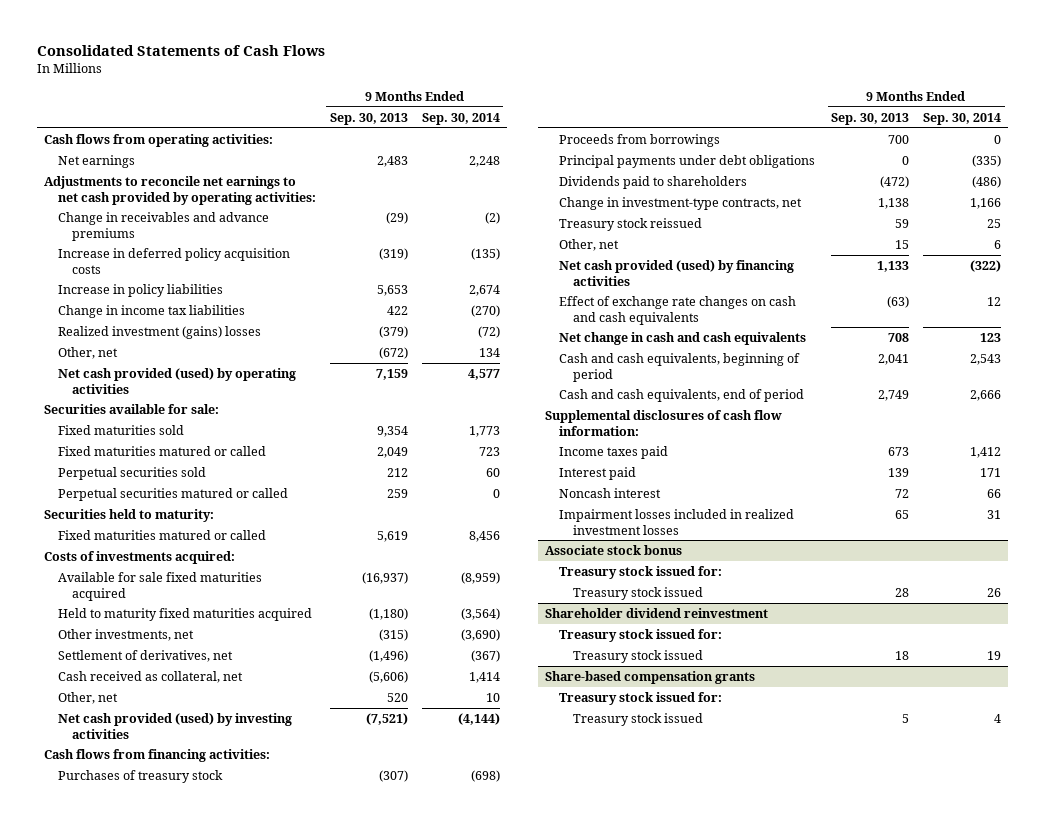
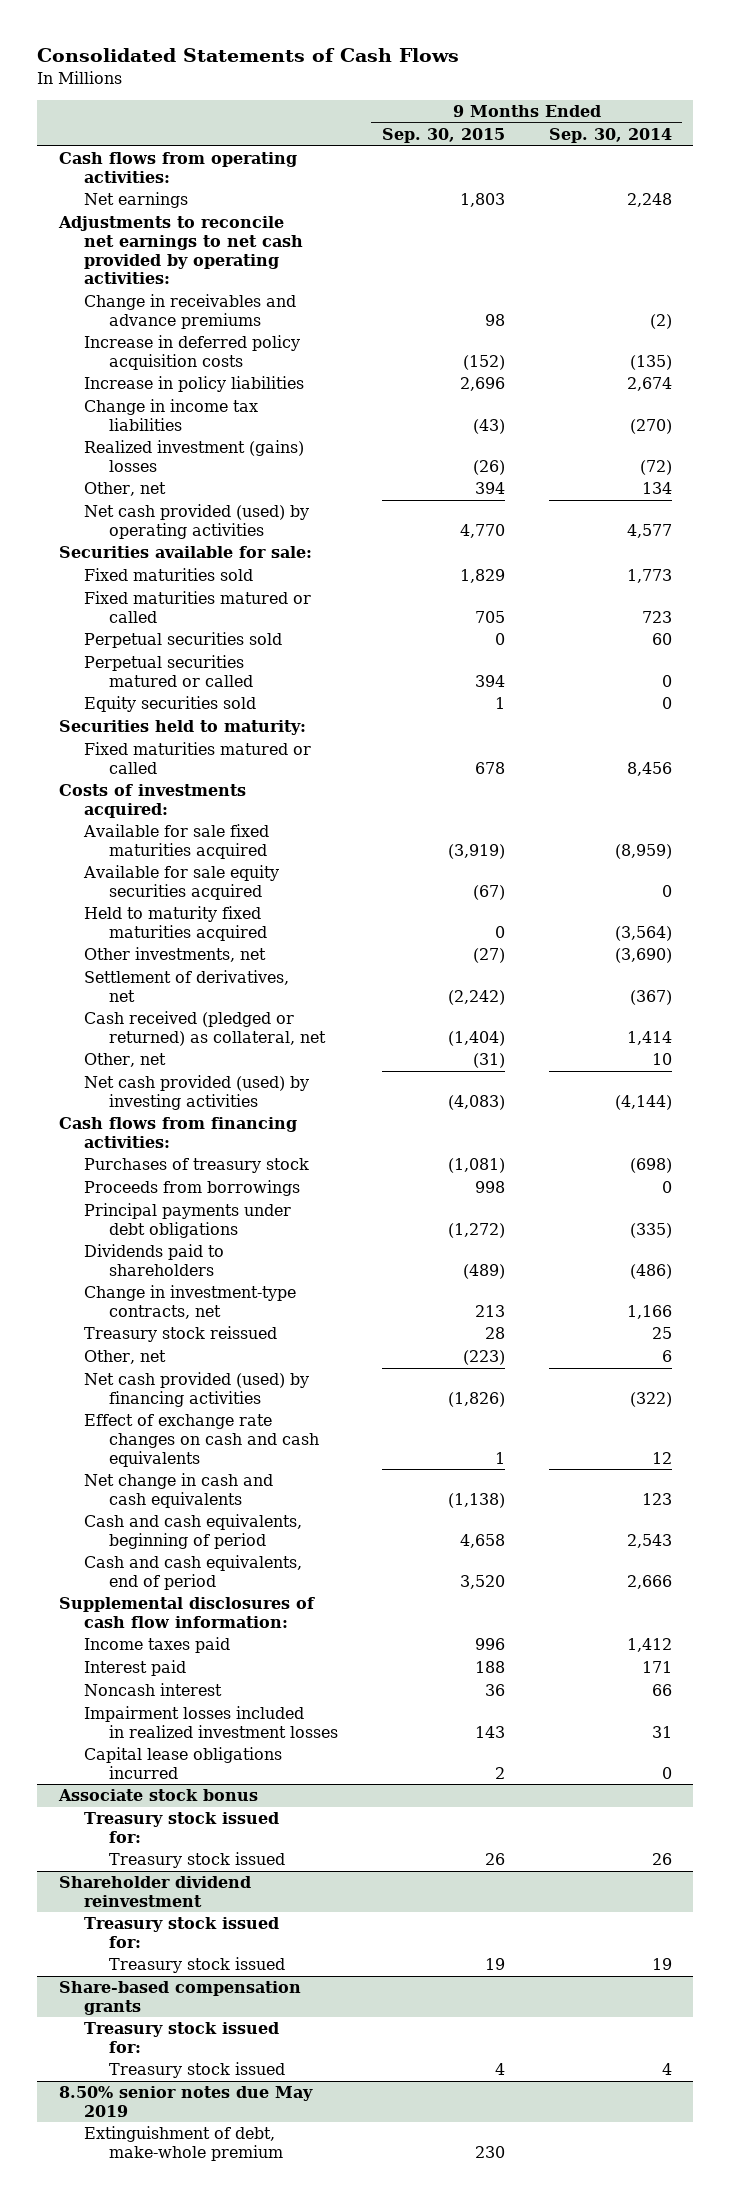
[329,112,408,125] Sep. 30, 2013 -> none
none -> [381,128,505,144] Sep. 30, 2015
none -> [84,696,257,713] Equity securities sold
none -> [83,865,280,900] Available for sale equity securities acquired
[57,670,243,683] Cash received as collateral, net -> [84,1011,326,1046] Cash received (pledged or returned) as collateral, net
none -> [84,1747,283,1779] Capital lease obligations incurred
none -> [59,2086,314,2117] 8.50% senior notes due May 2019
none -> [84,2126,283,2161] Extinguishment of debt, make-whole premium

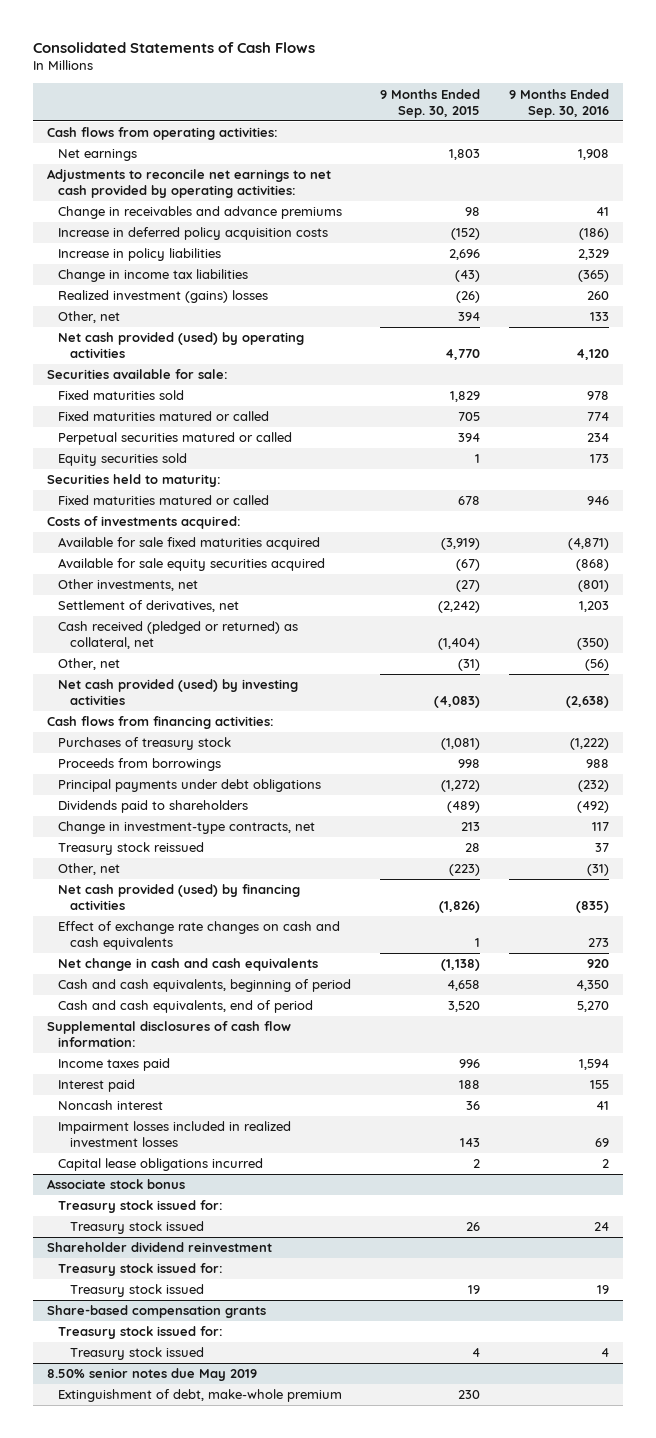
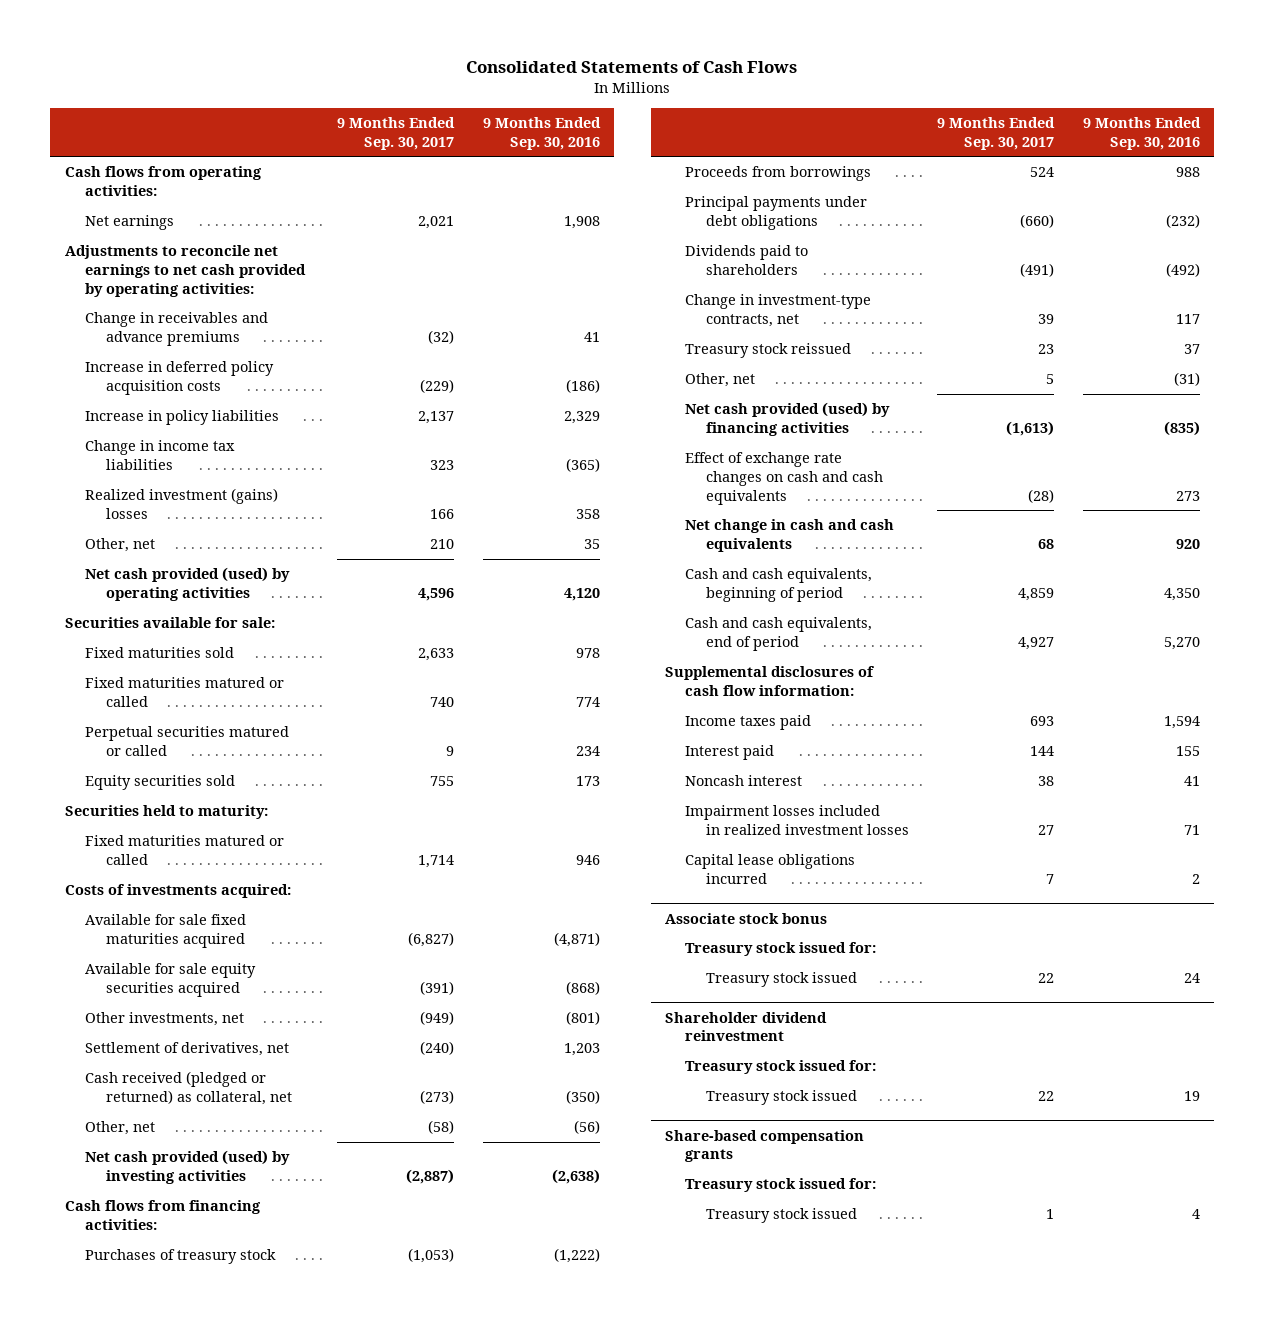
[380,88,481,118] 9 Months Ended Sep. 30, 2015 -> none
none -> [337,117,456,150] 9 Months Ended Sep. 30, 2017
[586,291,609,301] 260 -> [575,509,600,520] 358
[589,312,609,322] 133 -> [583,539,600,550] 35
[594,1138,609,1148] 69 -> [1183,825,1200,836] 71
[47,1368,258,1382] 8.50% senior notes due May 2019 -> none
[58,1389,343,1403] Extinguishment of debt, make-whole premium -> none

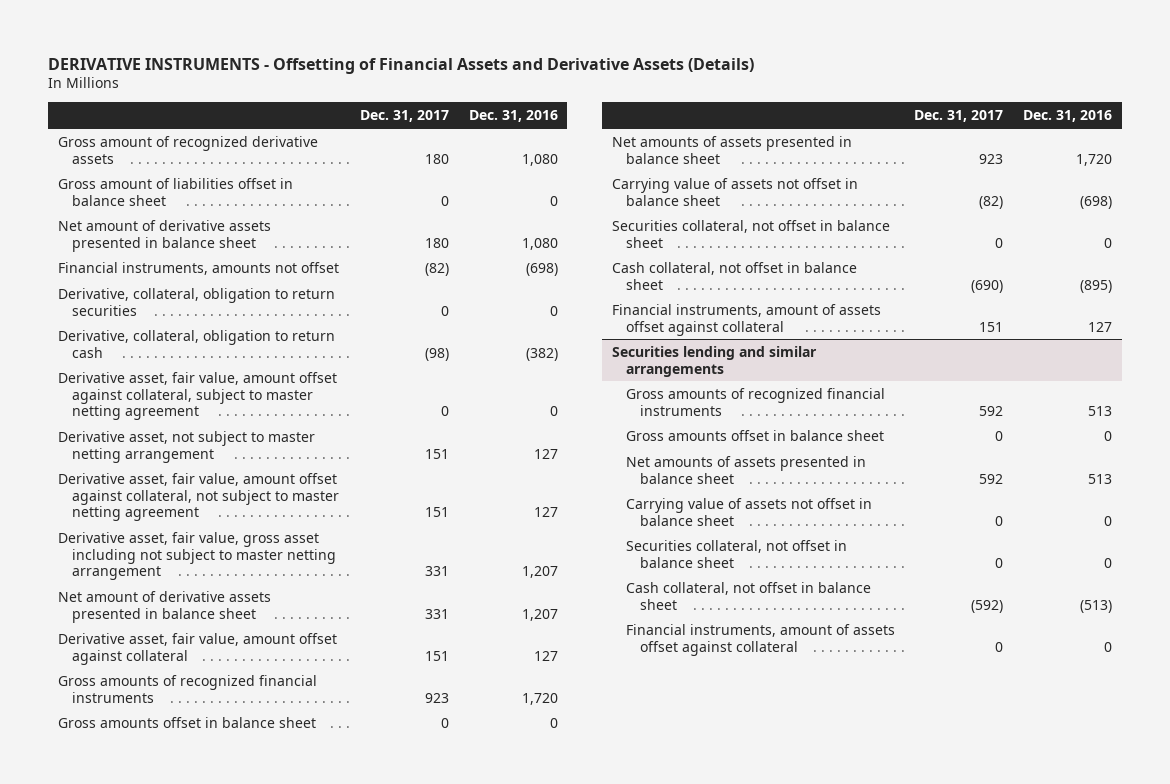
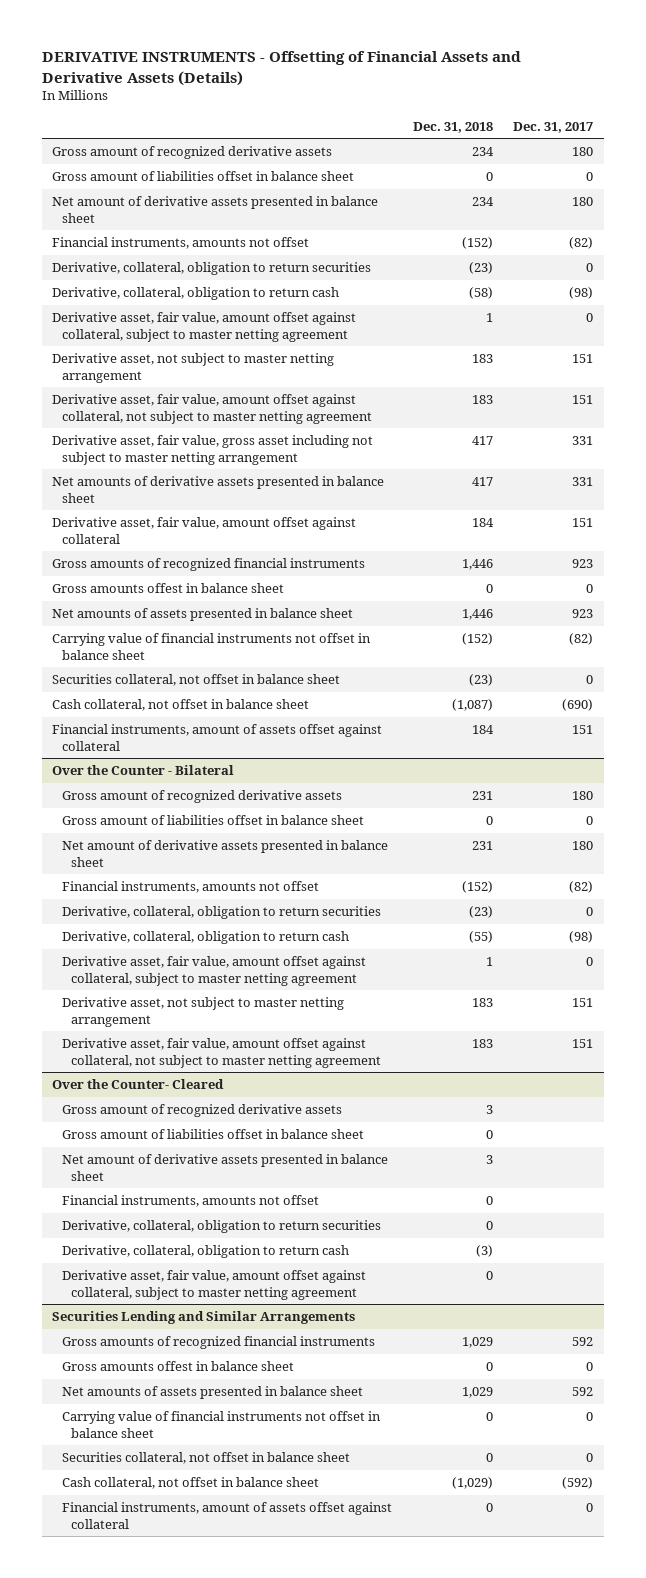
[468,110,558,123] Dec. 31, 2016 -> none
none -> [412,121,493,133] Dec. 31, 2018
[57,590,271,623] Net amount of derivative assets presented in balance sheet -> [52,476,385,503] Net amounts of derivative assets presented in balance sheet
[57,716,316,728] Gross amounts offset in balance sheet -> [52,583,285,594] Gross amounts offest in balance sheet
[611,177,858,206] Carrying value of assets not offset in balance sheet -> [52,633,372,660] Carrying value of financial instruments not offset in balance sheet
none -> [52,765,235,776] Over the Counter - Bilateral
none -> [61,790,342,804] Gross amount of recognized derivative assets
none -> [61,815,364,826] Gross amount of liabilities offset in balance sheet
none -> [61,840,388,867] Net amount of derivative assets presented in balance sheet
none -> [61,881,319,894] Financial instruments, amounts not offset
none -> [61,906,381,920] Derivative, collateral, obligation to return securities
none -> [61,931,349,945] Derivative, collateral, obligation to return cash
none -> [61,956,366,986] Derivative asset, fair value, amount offset against collateral, subject to master netting agreement
none -> [61,997,344,1027] Derivative asset, not subject to master netting arrangement
none -> [61,1038,382,1068] Derivative asset, fair value, amount offset against collateral, not subject to master netting agreement
none -> [52,1079,225,1090] Over the Counter- Cleared
none -> [61,1104,342,1118] Gross amount of recognized derivative assets
none -> [61,1129,364,1140] Gross amount of liabilities offset in balance sheet
none -> [61,1154,388,1181] Net amount of derivative assets presented in balance sheet
none -> [61,1195,319,1208] Financial instruments, amounts not offset
none -> [61,1220,381,1234] Derivative, collateral, obligation to return securities
none -> [61,1245,349,1259] Derivative, collateral, obligation to return cash
none -> [61,1270,366,1300] Derivative asset, fair value, amount offset against collateral, subject to master netting agreement
[611,345,817,377] Securities lending and similar arrangements -> [52,1311,356,1325] Securities Lending and Similar Arrangements
[625,429,884,441] Gross amounts offset in balance sheet -> [61,1361,294,1372] Gross amounts offest in balance sheet
[625,497,872,526] Carrying value of assets not offset in balance sheet -> [61,1411,381,1438] Carrying value of financial instruments not offset in balance sheet

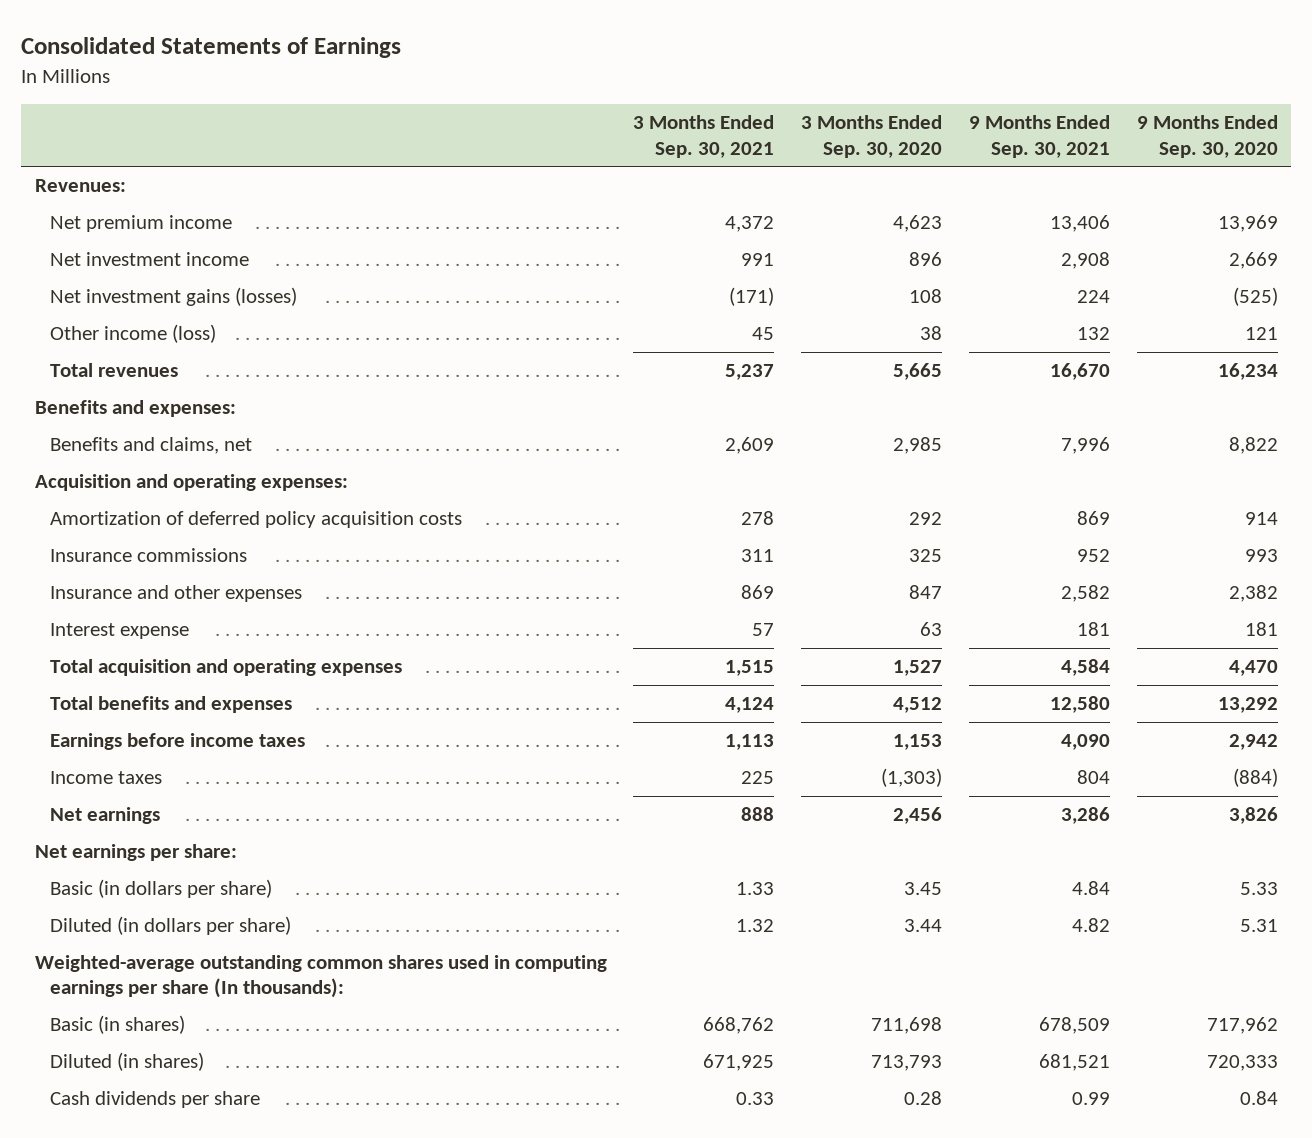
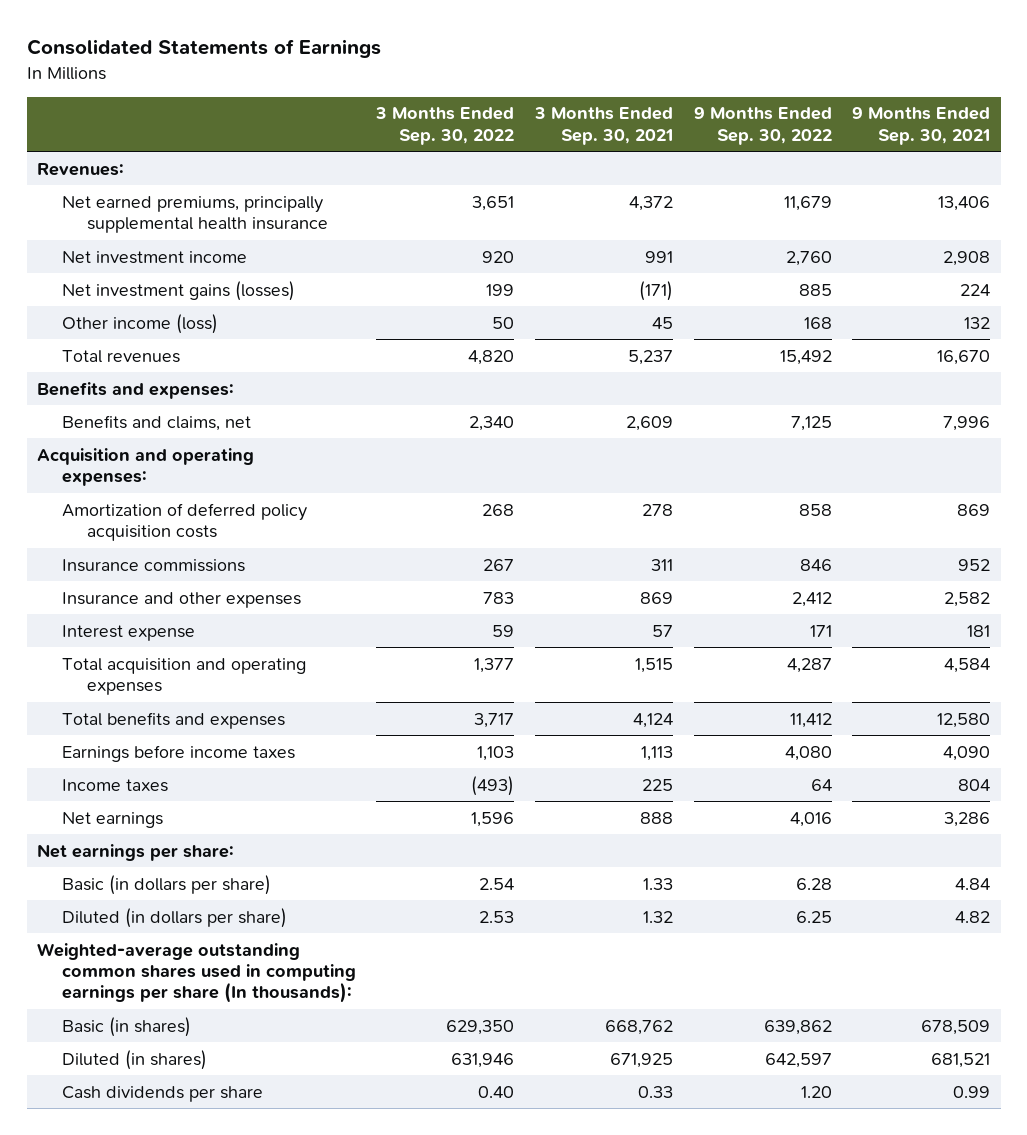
[801,115,943,158] 3 Months Ended Sep. 30, 2020 -> none
[1136,115,1278,158] 9 Months Ended Sep. 30, 2020 -> none
none -> [375,107,515,145] 3 Months Ended Sep. 30, 2022
none -> [693,107,832,145] 9 Months Ended Sep. 30, 2022
[50,215,233,233] Net premium income -> [61,195,328,233] Net earned premiums, principally supplemental health insurance

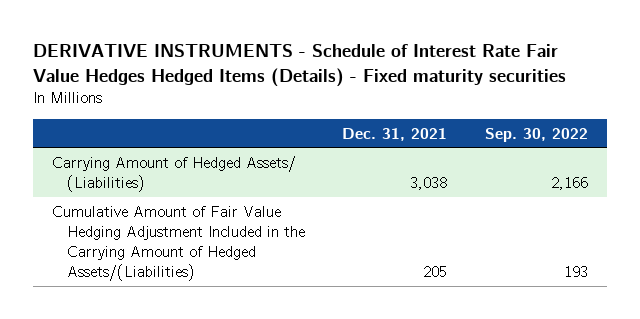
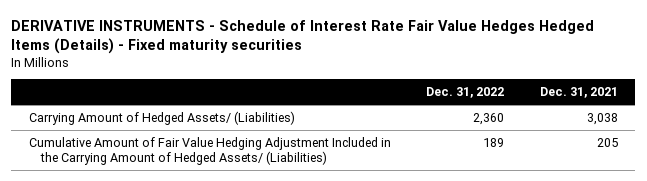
[484,127,588,142] Sep. 30, 2022 -> none
none -> [426,87,505,99] Dec. 31, 2022
[51,205,305,282] Cumulative Amount of Fair Value Hedging Adjustment Included in the Carrying Amount of Hedged Assets/(Liabilities) -> [29,136,392,166] Cumulative Amount of Fair Value Hedging Adjustment Included in the Carrying Amount of Hedged Assets/ (Liabilities)

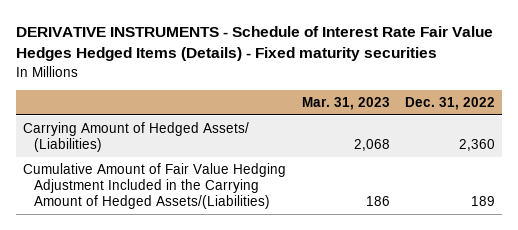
[539,87,618,99] Dec. 31, 2021 -> none
none -> [301,97,390,111] Mar. 31, 2023
[29,136,392,166] Cumulative Amount of Fair Value Hedging Adjustment Included in the Carrying Amount of Hedged Assets/ (Liabilities) -> [23,162,287,210] Cumulative Amount of Fair Value Hedging Adjustment Included in the Carrying Amount of Hedged Assets/(Liabilities)

